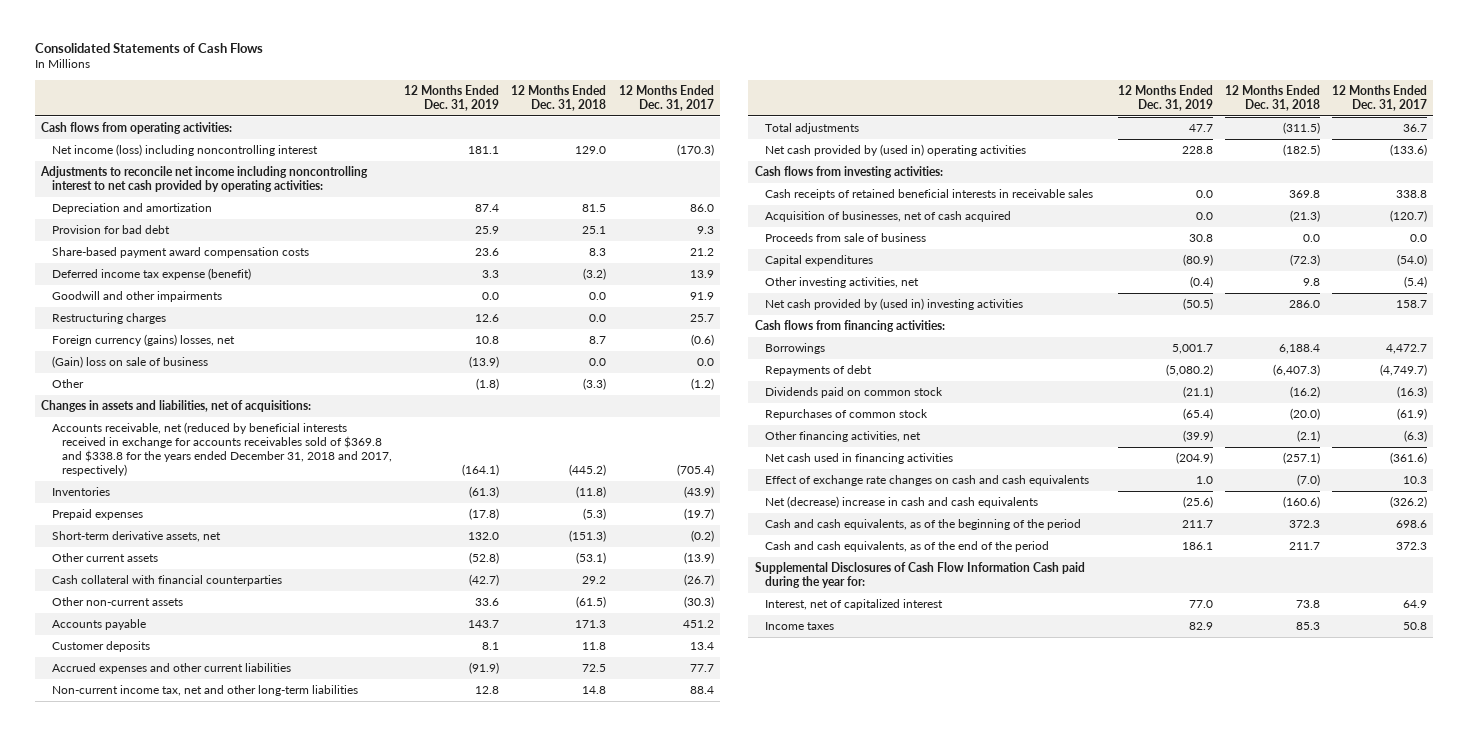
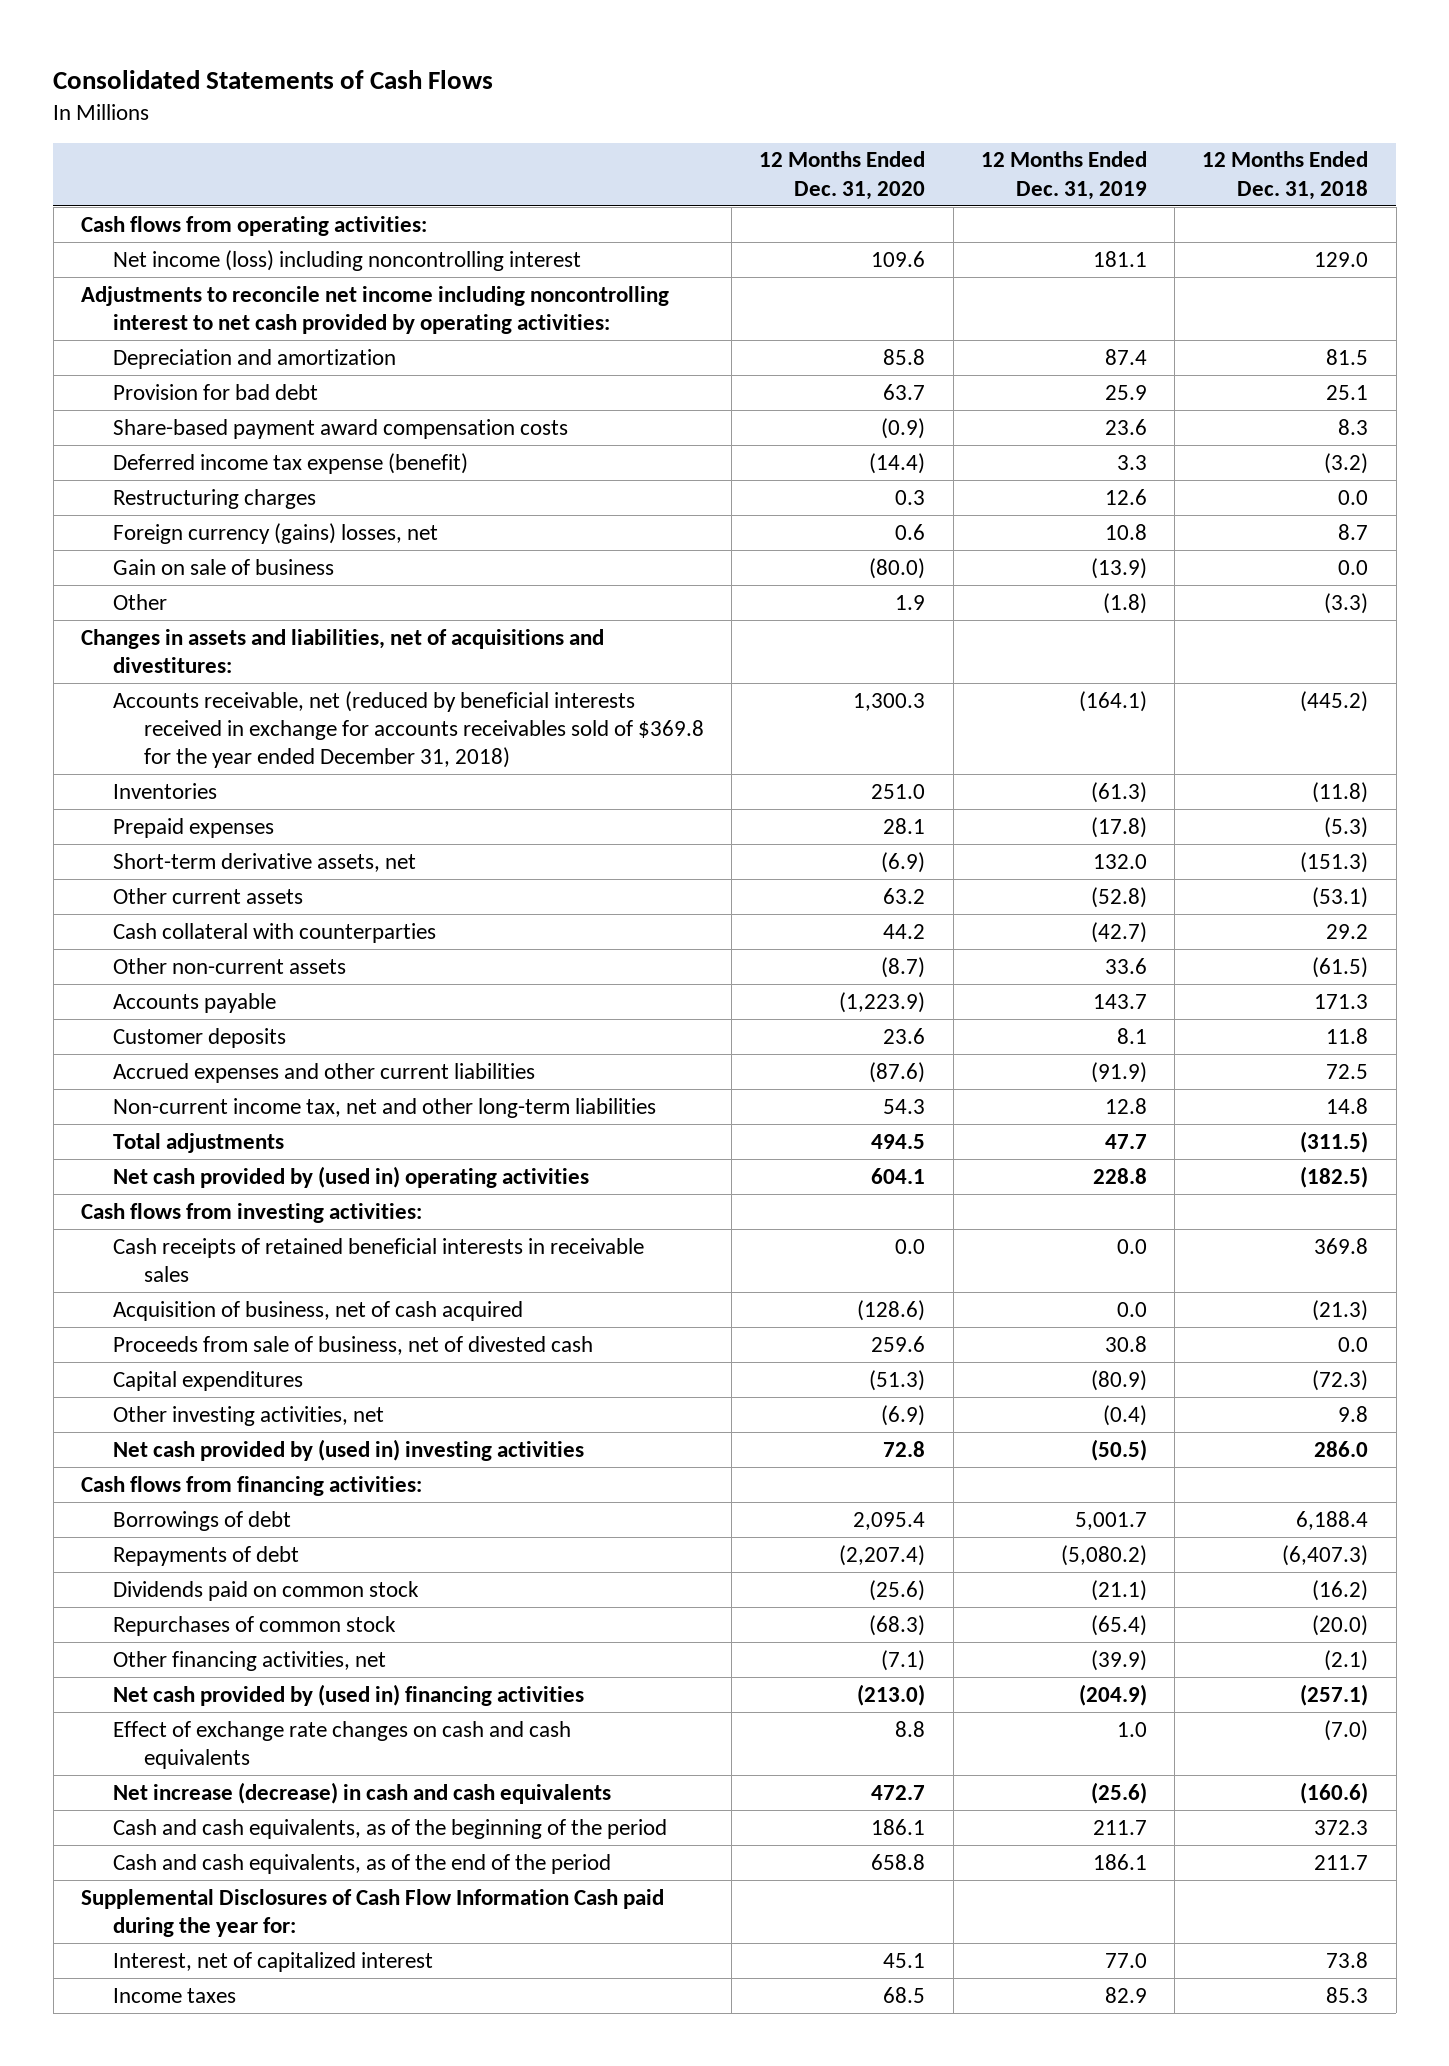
[618,84,714,111] 12 Months Ended Dec. 31, 2017 -> none
none -> [759,151,926,200] 12 Months Ended Dec. 31, 2020
[51,291,222,303] Goodwill and other impairments -> none
[51,356,208,369] (Gain) loss on sale of business -> [112,558,334,575] Gain on sale of business
[41,400,312,413] Changes in assets and liabilities, net of acquisitions: -> [81,628,605,674] Changes in assets and liabilities, net of acquisitions and divestitures:
[51,422,392,476] Accounts receivable, net (reduced by beneficial interests received in exchange for accounts receivables sold of $369.8 and $338.8 for the years ended December 31, 2018 and 2017, respectively) -> [112,690,704,769] Accounts receivable, net (reduced by beneficial interests received in exchange for accounts receivables sold of $369.8 for the year ended December 31, 2018)
[51,575,282,587] Cash collateral with financial counterparties -> [112,922,436,943] Cash collateral with counterparties
[764,211,1011,223] Acquisition of businesses, net of cash acquired -> [112,1300,523,1321] Acquisition of business, net of cash acquired
[764,233,926,243] Proceeds from sale of business -> [112,1335,593,1355] Proceeds from sale of business, net of divested cash
[764,343,825,355] Borrowings -> [112,1510,291,1531] Borrowings of debt
[764,453,953,465] Net cash used in financing activities -> [112,1683,584,1706] Net cash provided by (used in) financing activities
[764,496,1038,509] Net (decrease) increase in cash and cash equivalents -> [112,1781,611,1804] Net increase (decrease) in cash and cash equivalents

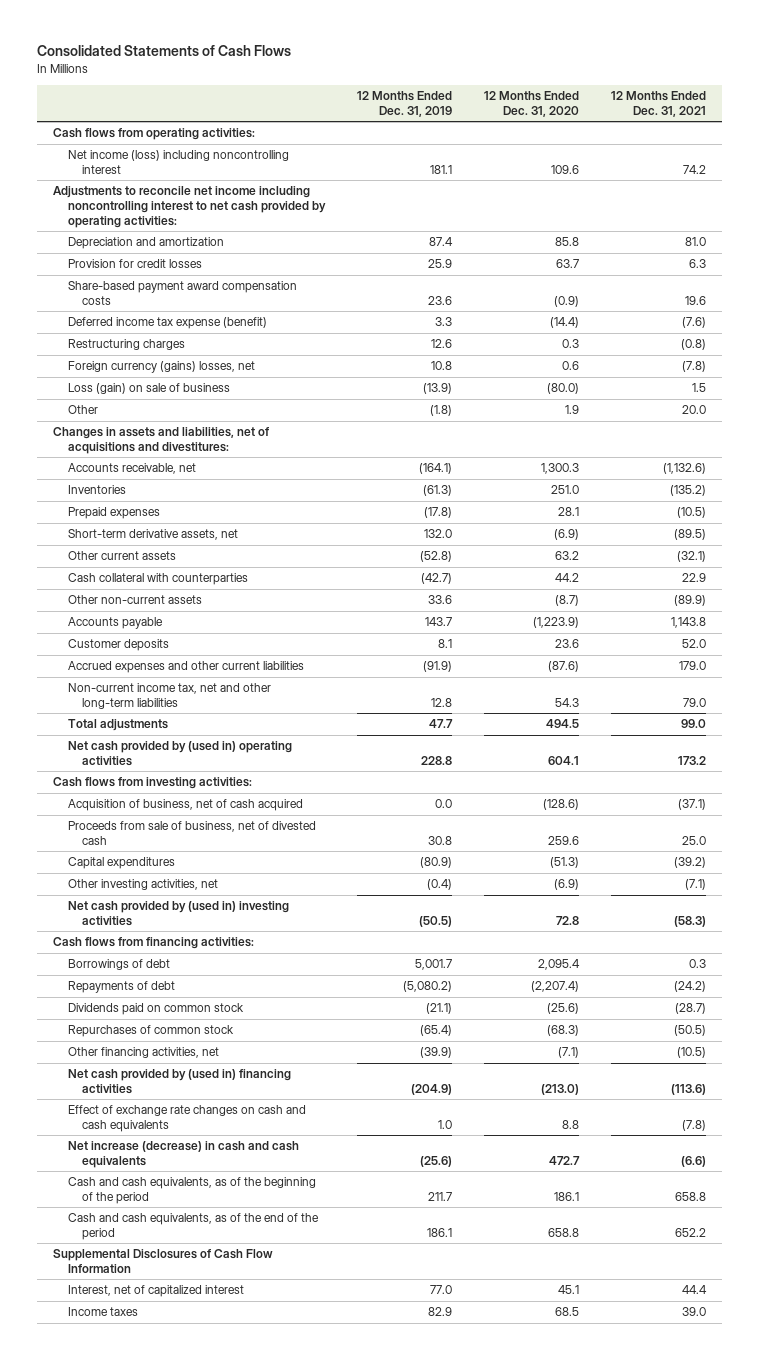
[1202,151,1369,200] 12 Months Ended Dec. 31, 2018 -> none
none -> [611,91,707,117] 12 Months Ended Dec. 31, 2021
[112,383,318,400] Provision for bad debt -> [67,259,202,269] Provision for credit losses
[112,558,334,575] Gain on sale of business -> [67,383,230,395] Loss (gain) on sale of business
[112,690,704,769] Accounts receivable, net (reduced by beneficial interests received in exchange for accounts receivables sold of $369.8 for the year ended December 31, 2018) -> [67,463,196,475] Accounts receivable, net
[112,1237,644,1283] Cash receipts of retained beneficial interests in receivable sales -> none
[81,1888,665,1938] Supplemental Disclosures of Cash Flow Information Cash paid during the year for: -> [53,1249,274,1273] Supplemental Disclosures of Cash Flow Information

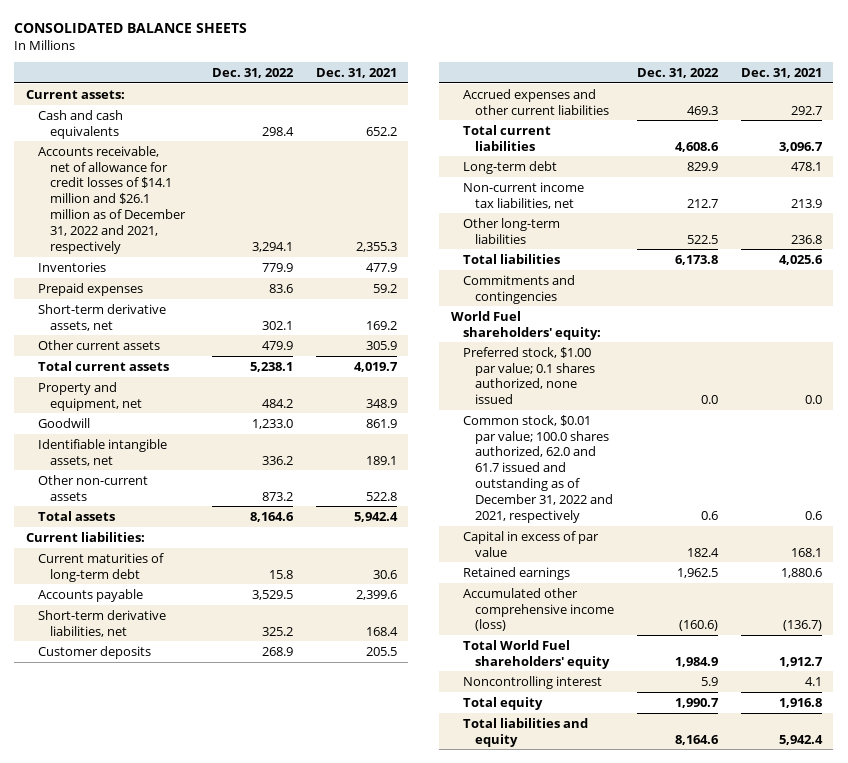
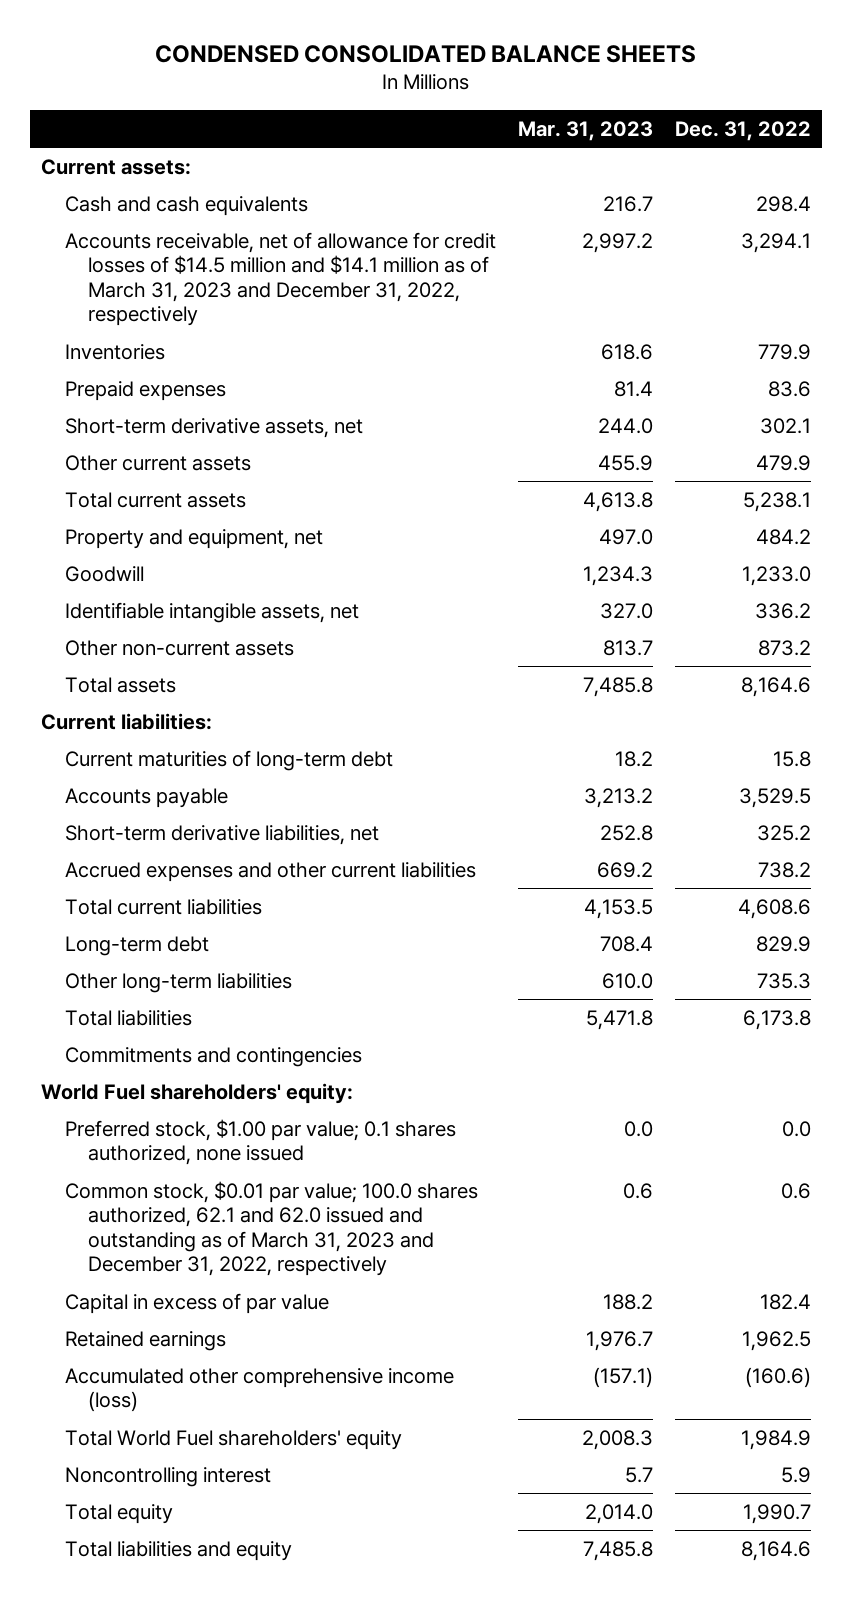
[14,23,248,34] CONSOLIDATED BALANCE SHEETS -> [155,44,697,63] CONDENSED CONSOLIDATED BALANCE SHEETS
[315,67,397,78] Dec. 31, 2021 -> none
none -> [517,120,653,141] Mar. 31, 2023
[37,145,186,255] Accounts receivable, net of allowance for credit losses of $14.1 million and $26.1 million as of December 31, 2022 and 2021, respectively -> [64,231,496,327] Accounts receivable, net of allowance for credit losses of $14.5 million and $14.1 million as of March 31, 2023 and December 31, 2022, respectively
[37,645,151,659] Customer deposits -> none
[686,105,718,115] 469.3 -> [758,861,812,878] 738.2
[462,181,584,209] Non-current income tax liabilities, net -> none
[686,234,718,244] 522.5 -> [757,972,812,989] 735.3
[462,414,613,524] Common stock, $0.01 par value; 100.0 shares authorized, 62.0 and 61.7 issued and outstanding as of December 31, 2022 and 2021, respectively -> [64,1180,478,1277] Common stock, $0.01 par value; 100.0 shares authorized, 62.1 and 62.0 issued and outstanding as of March 31, 2023 and December 31, 2022, respectively

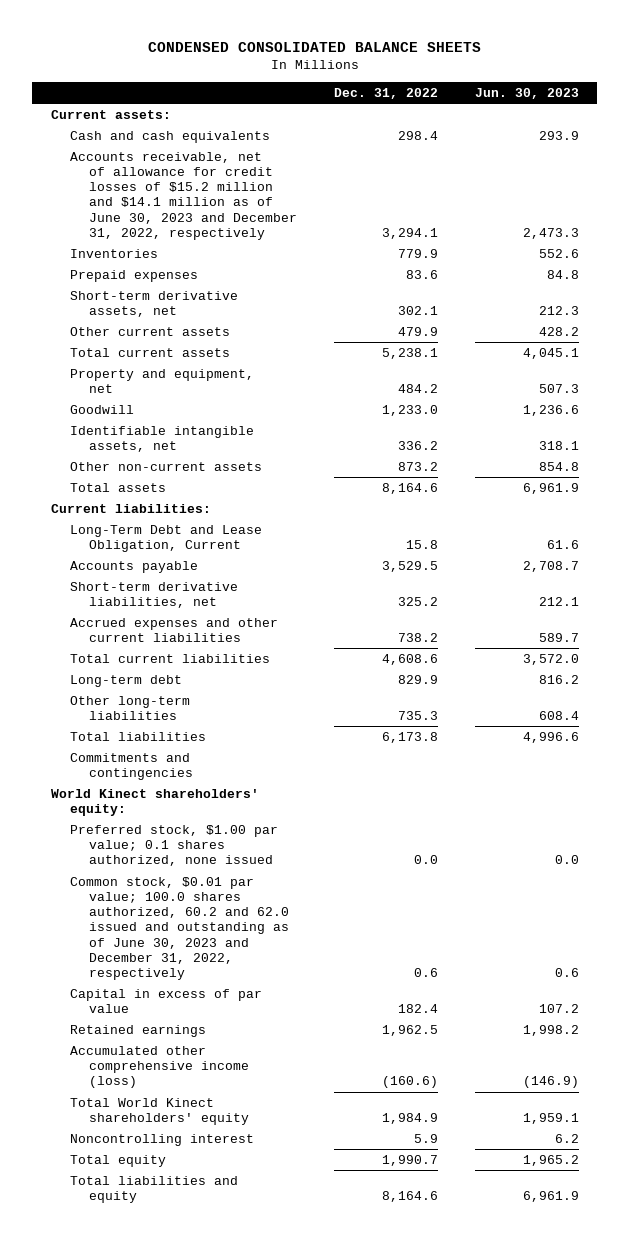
[517,120,653,141] Mar. 31, 2023 -> none
none -> [474,88,579,100] Jun. 30, 2023
[64,231,496,327] Accounts receivable, net of allowance for credit losses of $14.5 million and $14.1 million as of March 31, 2023 and December 31, 2022, respectively -> [69,151,298,240] Accounts receivable, net of allowance for credit losses of $15.2 million and $14.1 million as of June 30, 2023 and December 31, 2022, respectively
[64,749,393,771] Current maturities of long-term debt -> [69,524,262,553] Long-Term Debt and Lease Obligation, Current
[41,1082,354,1104] World Fuel shareholders' equity: -> [50,788,259,817] World Kinect shareholders' equity:
[64,1180,478,1277] Common stock, $0.01 par value; 100.0 shares authorized, 62.1 and 62.0 issued and outstanding as of March 31, 2023 and December 31, 2022, respectively -> [69,876,290,980] Common stock, $0.01 par value; 100.0 shares authorized, 60.2 and 62.0 issued and outstanding as of June 30, 2023 and December 31, 2022, respectively
[64,1429,402,1450] Total World Fuel shareholders' equity -> [69,1097,250,1126] Total World Kinect shareholders' equity

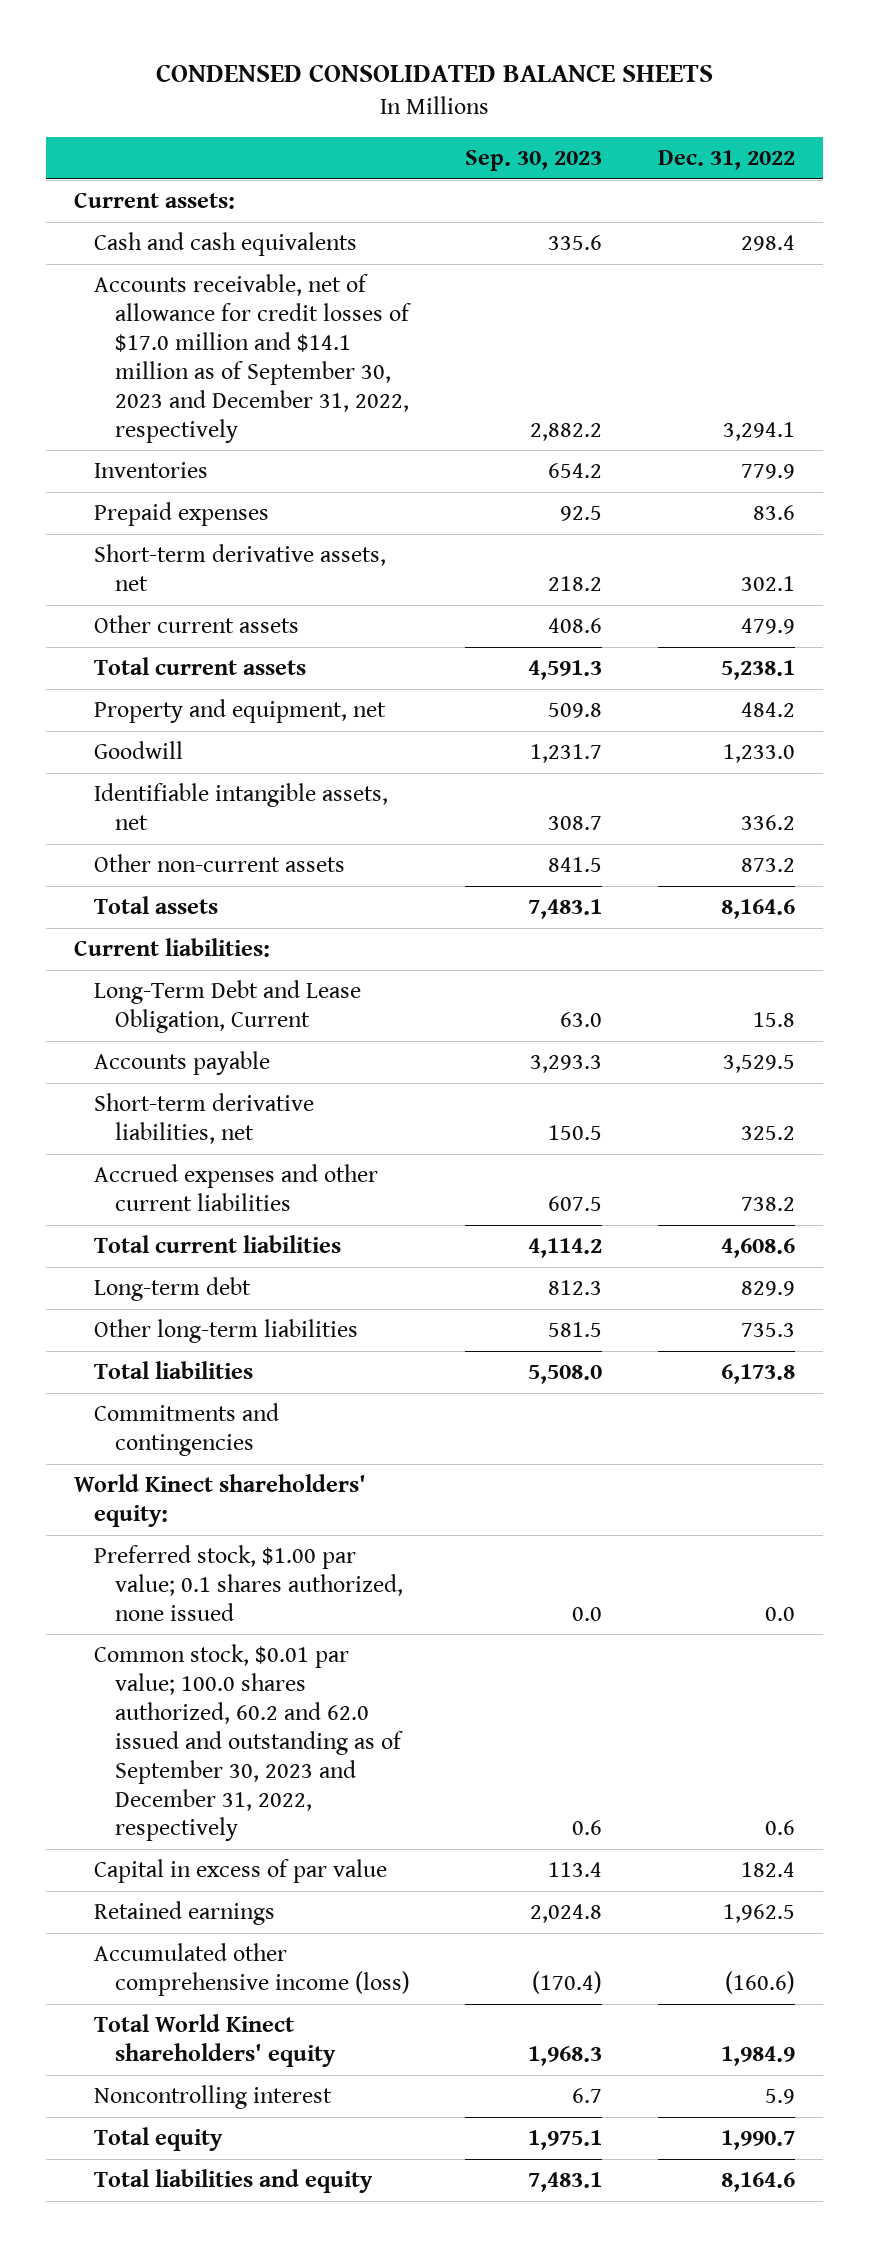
[474,88,579,100] Jun. 30, 2023 -> none
none -> [465,150,603,172] Sep. 30, 2023
[69,151,298,240] Accounts receivable, net of allowance for credit losses of $15.2 million and $14.1 million as of June 30, 2023 and December 31, 2022, respectively -> [94,274,411,443] Accounts receivable, net of allowance for credit losses of $17.0 million and $14.1 million as of September 30, 2023 and December 31, 2022, respectively
[69,876,290,980] Common stock, $0.01 par value; 100.0 shares authorized, 60.2 and 62.0 issued and outstanding as of June 30, 2023 and December 31, 2022, respectively -> [94,1644,403,1842] Common stock, $0.01 par value; 100.0 shares authorized, 60.2 and 62.0 issued and outstanding as of September 30, 2023 and December 31, 2022, respectively

